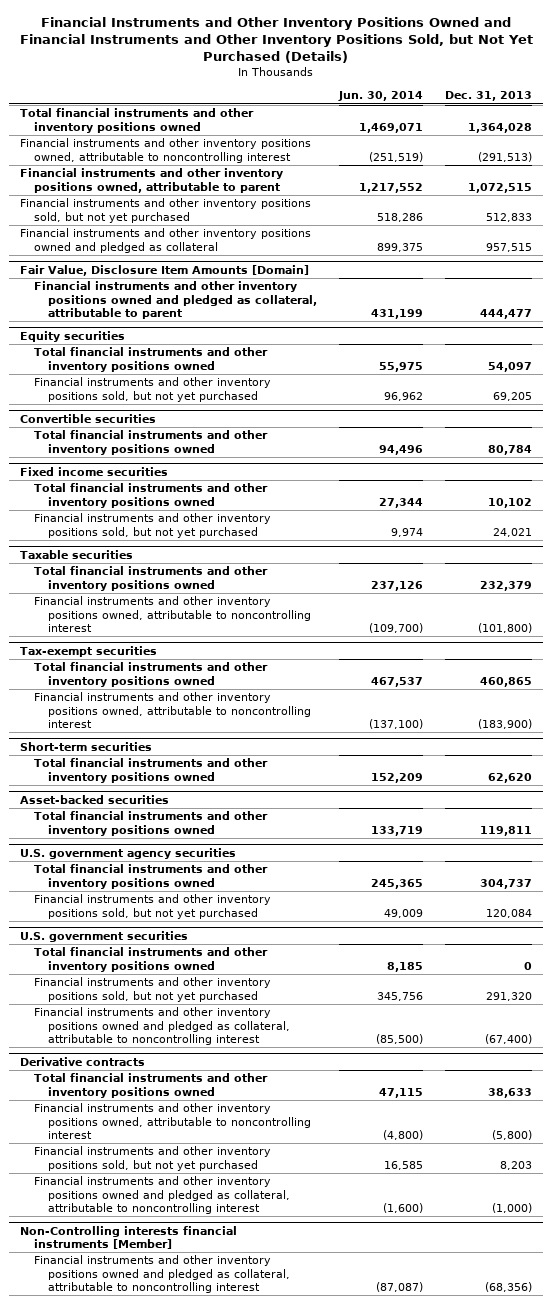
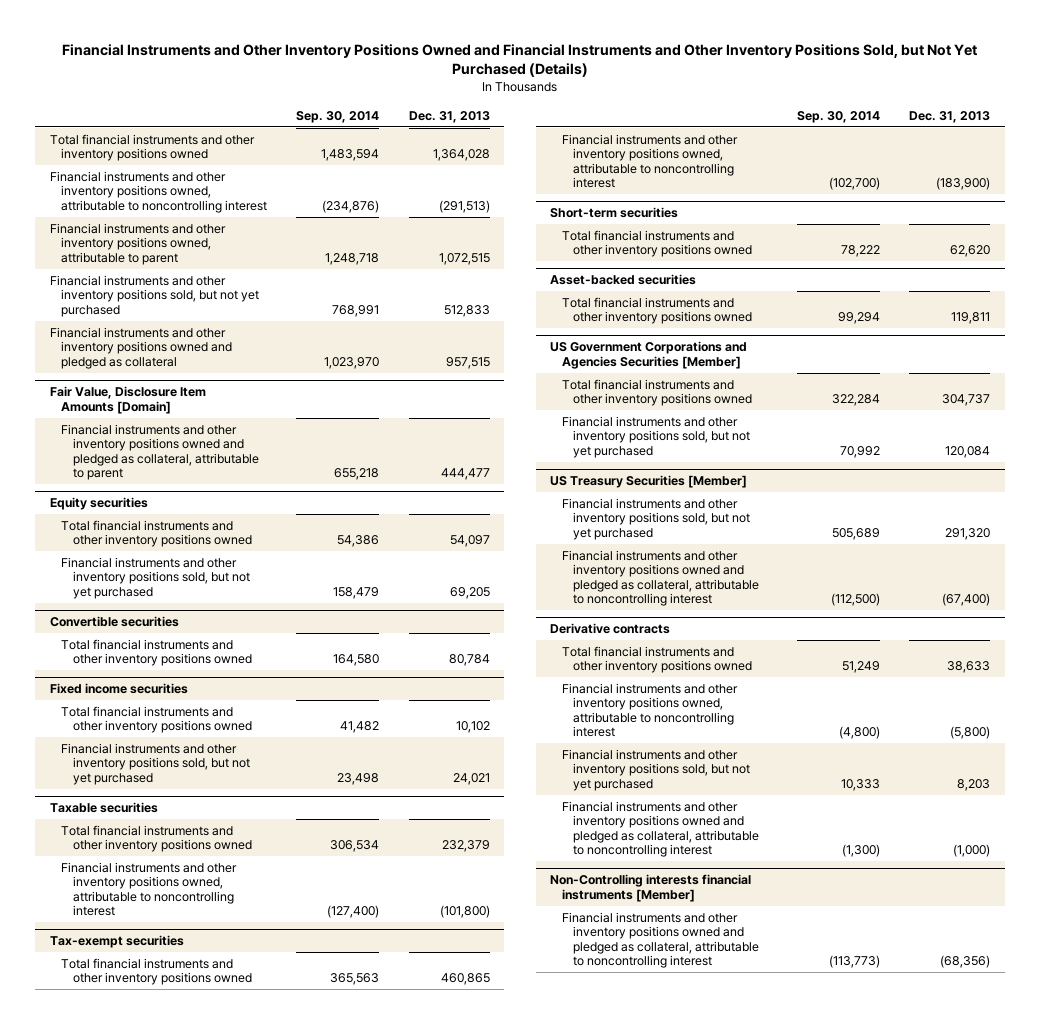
[337,91,423,102] Jun. 30, 2014 -> none
none -> [296,111,380,124] Sep. 30, 2014
[20,847,237,859] U.S. government agency securities -> none
none -> [550,341,748,369] US Government Corporations and Agencies Securities [Member]
[20,930,189,942] U.S. government securities -> none
[34,947,269,972] Total financial instruments and other inventory positions owned -> none
none -> [550,475,748,489] US Treasury Securities [Member]

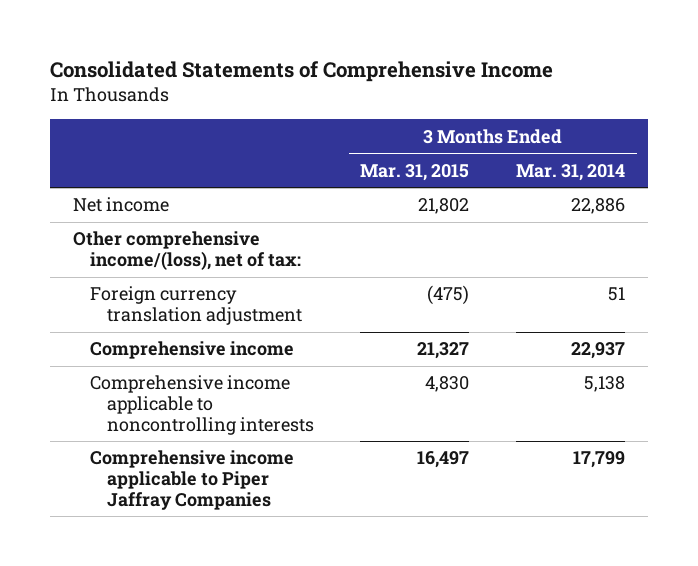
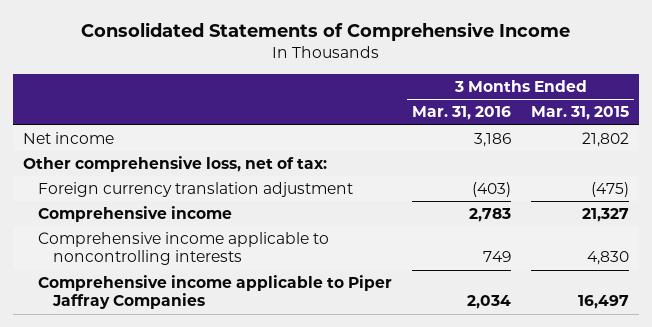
[515,163,625,181] Mar. 31, 2014 -> none
none -> [412,106,512,121] Mar. 31, 2016
[72,231,301,271] Other comprehensive income/(loss), net of tax: -> [22,156,327,173] Other comprehensive loss, net of tax:

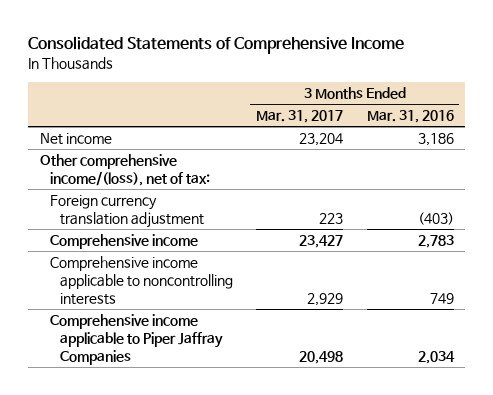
[531,106,630,121] Mar. 31, 2015 -> none
none -> [256,110,344,124] Mar. 31, 2017
[22,156,327,173] Other comprehensive loss, net of tax: -> [39,154,210,186] Other comprehensive income/(loss), net of tax:

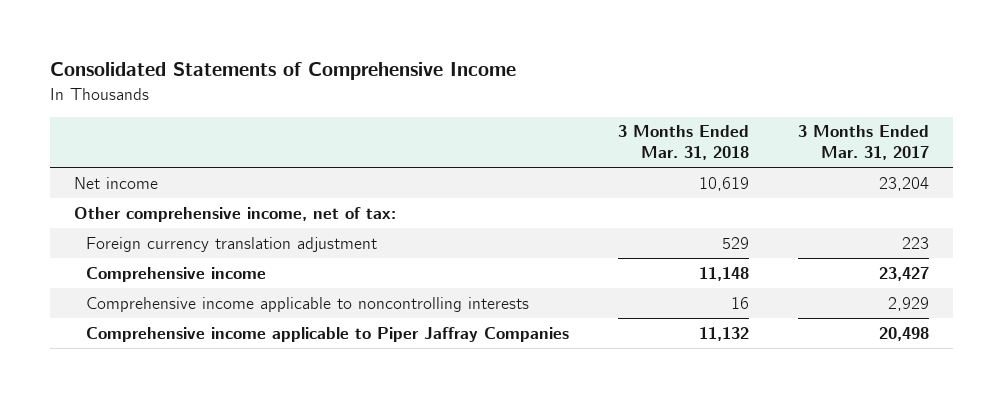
[366,110,454,124] Mar. 31, 2016 -> none
none -> [618,125,750,161] 3 Months Ended Mar. 31, 2018
[39,154,210,186] Other comprehensive income/(loss), net of tax: -> [74,206,397,222] Other comprehensive income, net of tax:

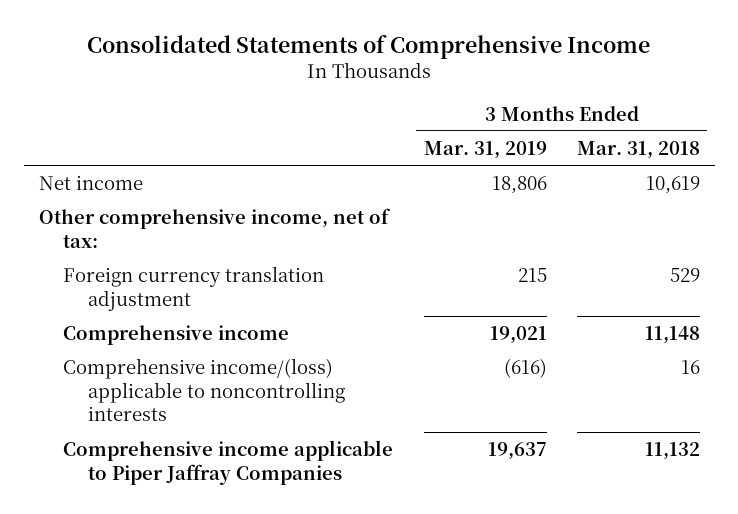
[797,125,929,161] 3 Months Ended Mar. 31, 2017 -> none
none -> [423,140,547,159] Mar. 31, 2019
[86,296,530,312] Comprehensive income applicable to noncontrolling interests -> [63,358,346,422] Comprehensive income/(loss) applicable to noncontrolling interests

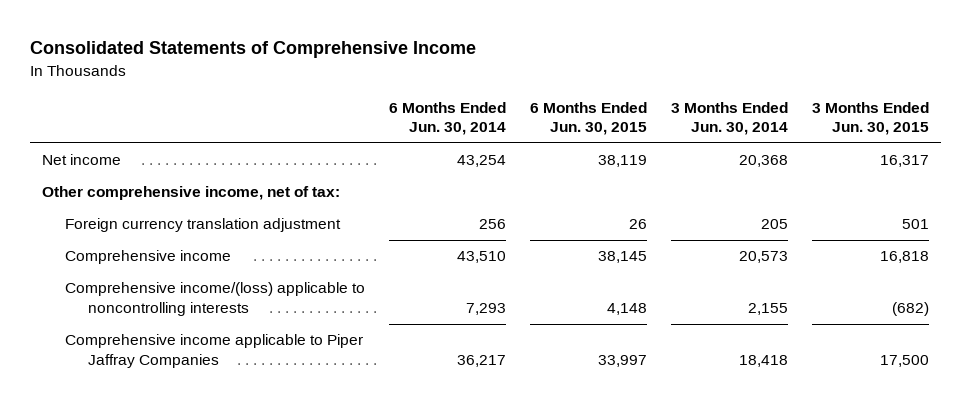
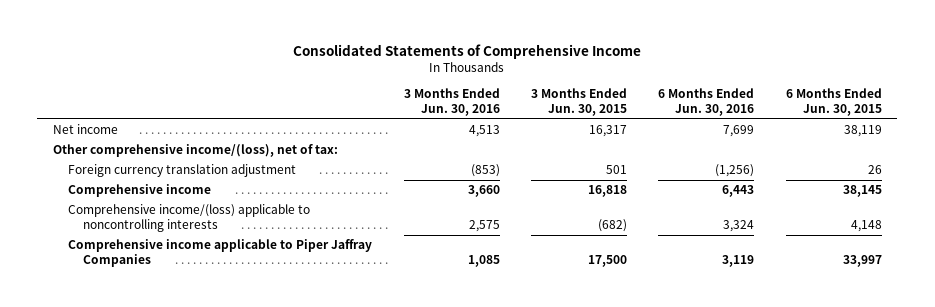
[389,101,507,136] 6 Months Ended Jun. 30, 2014 -> none
[671,101,789,136] 3 Months Ended Jun. 30, 2014 -> none
none -> [403,87,500,116] 3 Months Ended Jun. 30, 2016
none -> [658,87,755,116] 6 Months Ended Jun. 30, 2016
[42,186,341,201] Other comprehensive income, net of tax: -> [53,144,339,158] Other comprehensive income/(loss), net of tax:

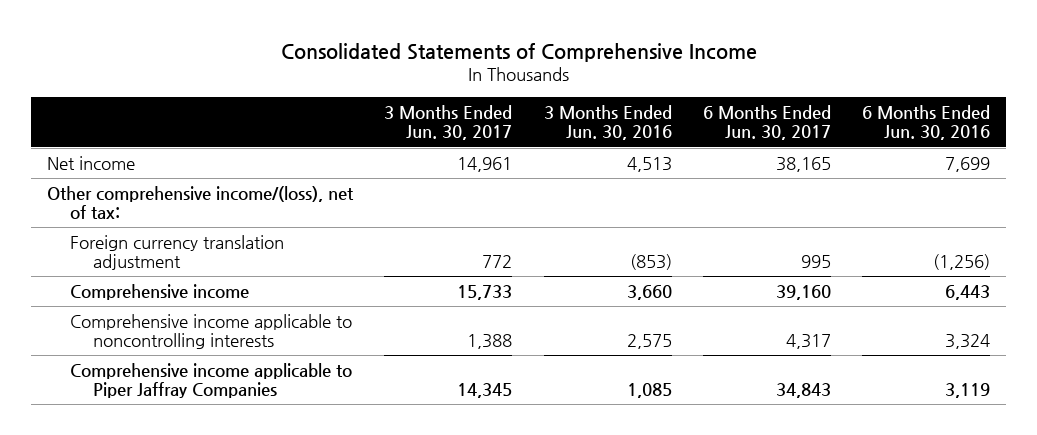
[530,87,627,116] 3 Months Ended Jun. 30, 2015 -> none
[785,87,882,116] 6 Months Ended Jun. 30, 2015 -> none
none -> [384,104,513,141] 3 Months Ended Jun. 30, 2017
none -> [702,104,831,141] 6 Months Ended Jun. 30, 2017
[68,204,311,233] Comprehensive income/(loss) applicable to noncontrolling interests -> [70,313,353,350] Comprehensive income applicable to noncontrolling interests

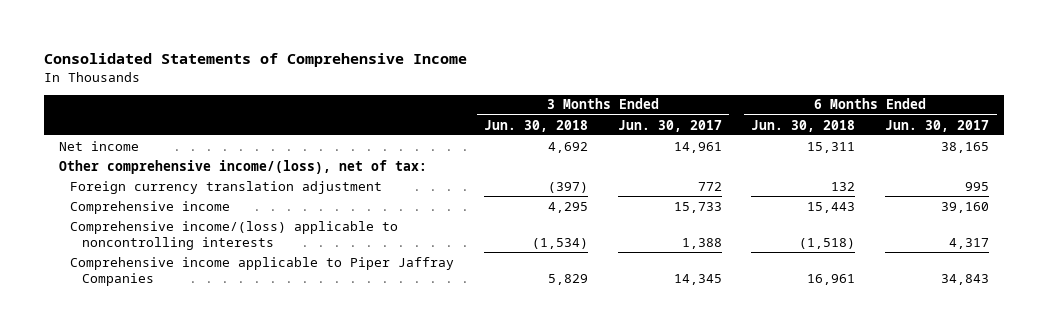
[543,104,672,141] 3 Months Ended Jun. 30, 2016 -> none
[862,104,991,141] 6 Months Ended Jun. 30, 2016 -> none
none -> [484,119,589,132] Jun. 30, 2018
none -> [751,119,856,132] Jun. 30, 2018
[70,313,353,350] Comprehensive income applicable to noncontrolling interests -> [70,220,399,250] Comprehensive income/(loss) applicable to noncontrolling interests

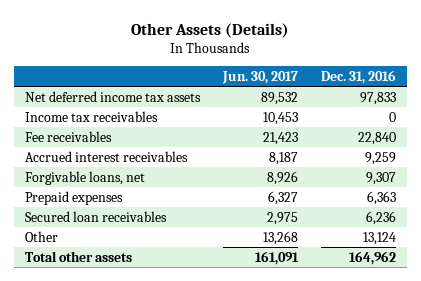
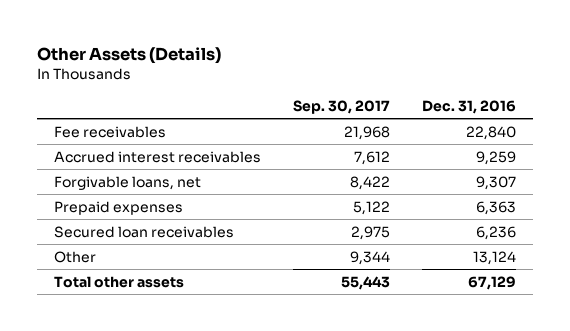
[221,70,298,84] Jun. 30, 2017 -> none
none -> [293,99,391,114] Sep. 30, 2017
[25,90,202,102] Net deferred income tax assets -> none
[25,110,159,122] Income tax receivables -> none
[348,250,396,265] 164,962 -> [468,275,517,290] 67,129

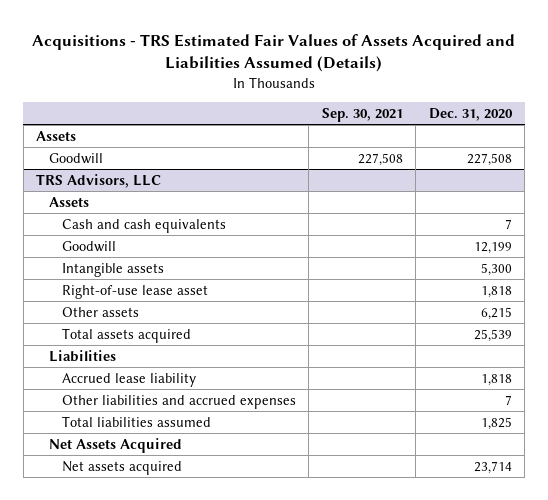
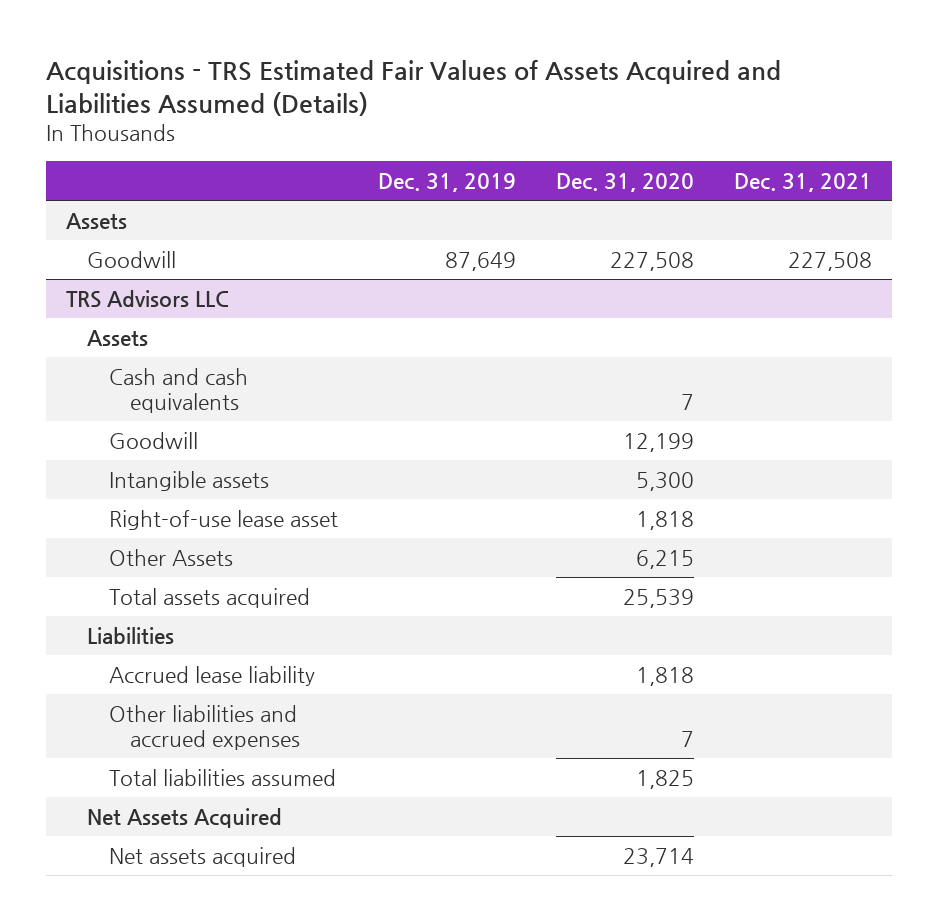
[321,108,403,123] Sep. 30, 2021 -> none
none -> [377,173,516,193] Dec. 31, 2019
none -> [734,173,873,193] Dec. 31, 2021
[36,173,162,188] TRS Advisors, LLC -> [65,289,229,308] TRS Advisors LLC
[61,306,139,317] Other assets -> [108,548,233,566] Other Assets

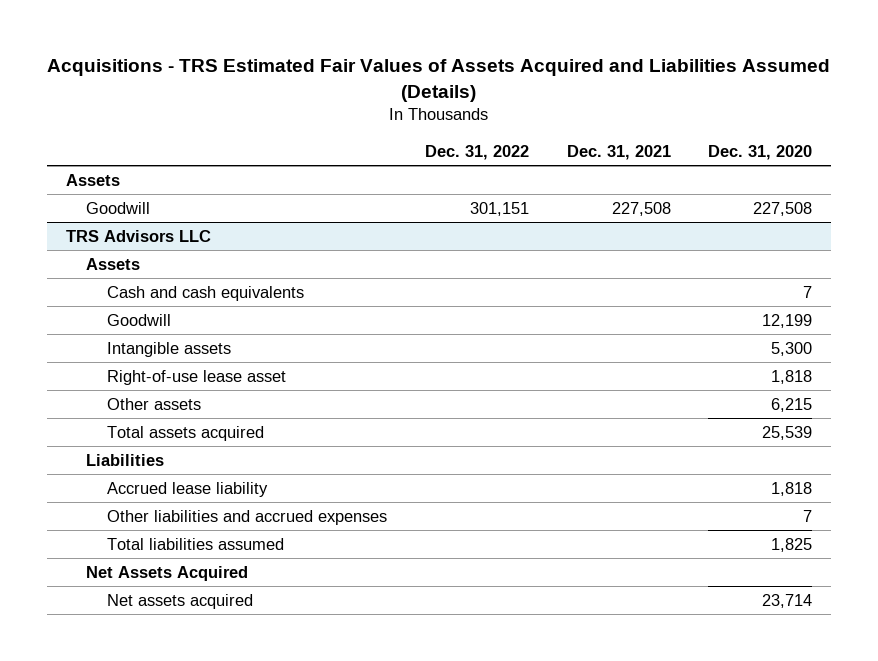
[377,173,516,193] Dec. 31, 2019 -> none
none -> [424,144,529,160] Dec. 31, 2022
[108,548,233,566] Other Assets -> [107,397,202,410] Other assets

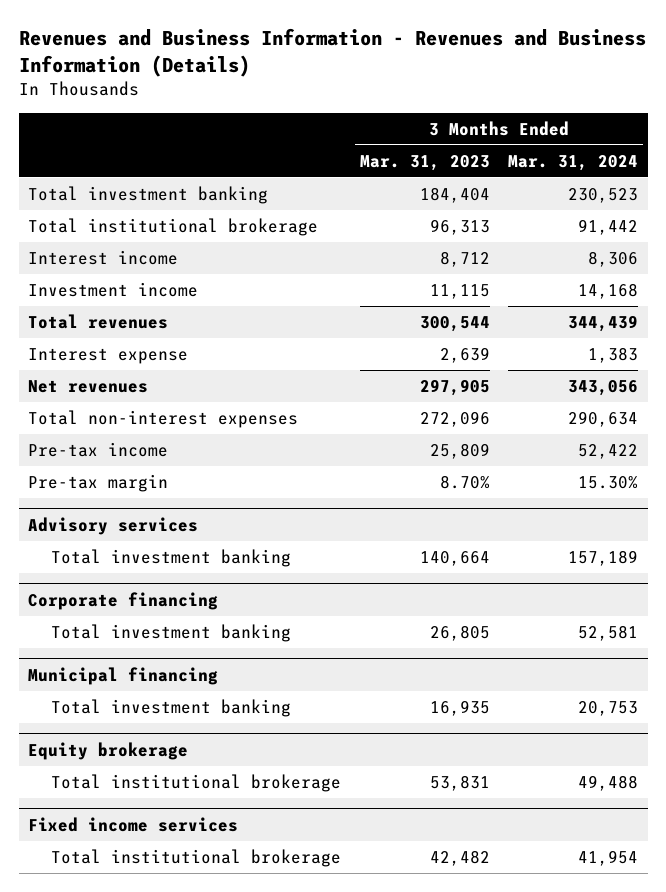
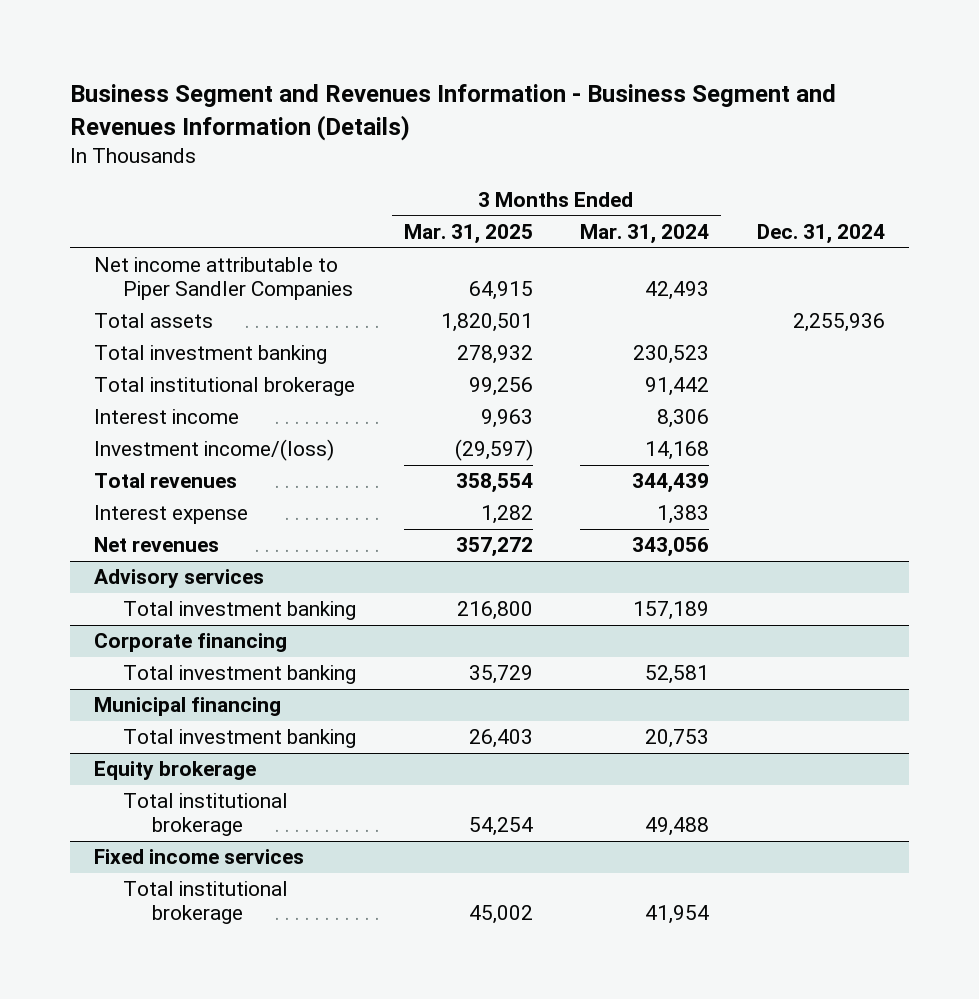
[18,28,646,78] Revenues and Business Information - Revenues and Business Information (Details) -> [69,84,836,141] Business Segment and Revenues Information - Business Segment and Revenues Information (Details)
[359,154,490,171] Mar. 31, 2023 -> none
none -> [403,223,533,244] Mar. 31, 2025
none -> [756,223,885,244] Dec. 31, 2024
none -> [93,257,353,301] Net income attributable to Piper Sandler Companies
none -> [93,313,213,329] Total assets
[27,282,198,298] Investment income -> [93,439,334,462] Investment income/(loss)
[27,410,298,429] Total non-interest expenses -> none
[27,442,168,458] Pre-tax income -> none
[27,474,168,493] Pre-tax margin -> none

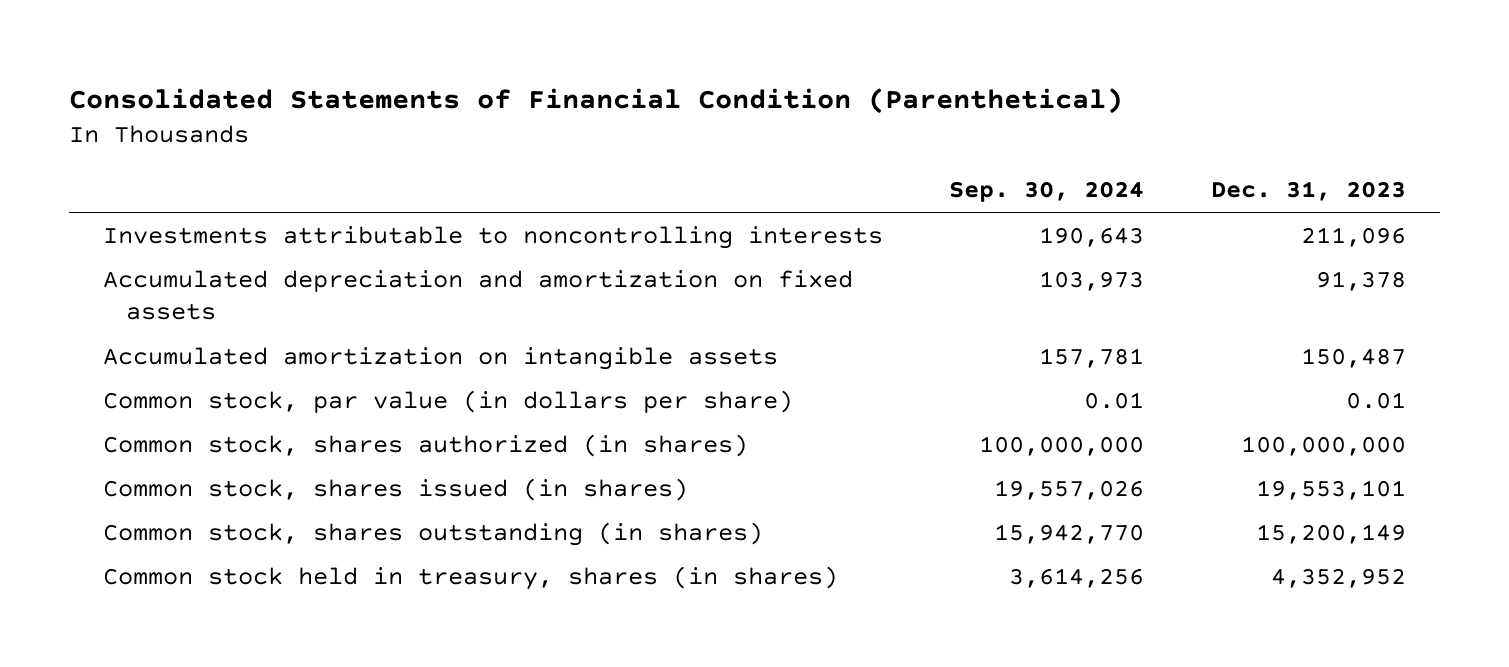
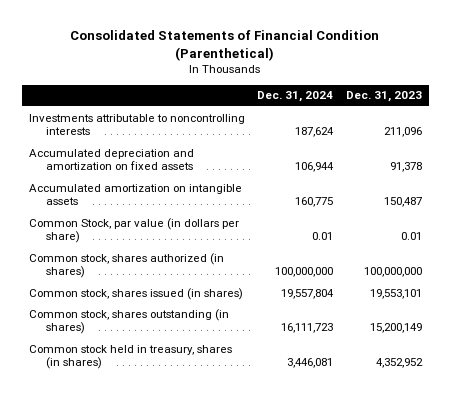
[949,181,1145,203] Sep. 30, 2024 -> none
none -> [257,91,334,103] Dec. 31, 2024
[102,389,793,413] Common stock, par value (in dollars per share) -> [28,217,239,243] Common Stock, par value (in dollars per share)

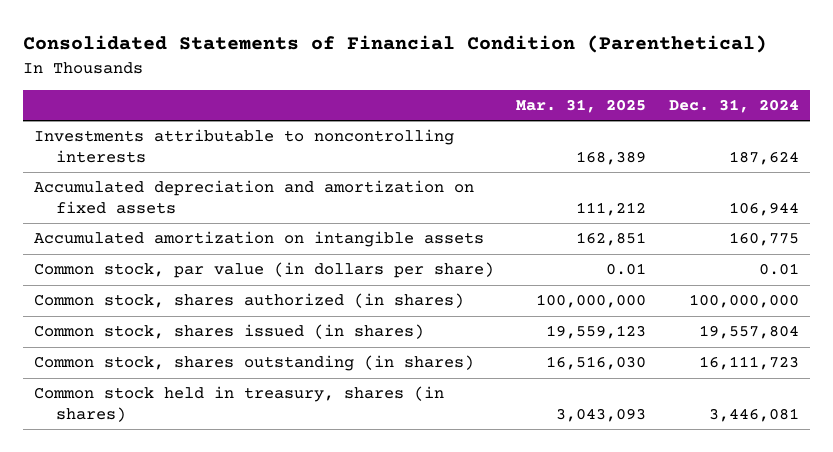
[346,91,423,103] Dec. 31, 2023 -> none
none -> [516,99,647,114] Mar. 31, 2025
[28,217,239,243] Common Stock, par value (in dollars per share) -> [33,262,494,279] Common stock, par value (in dollars per share)

